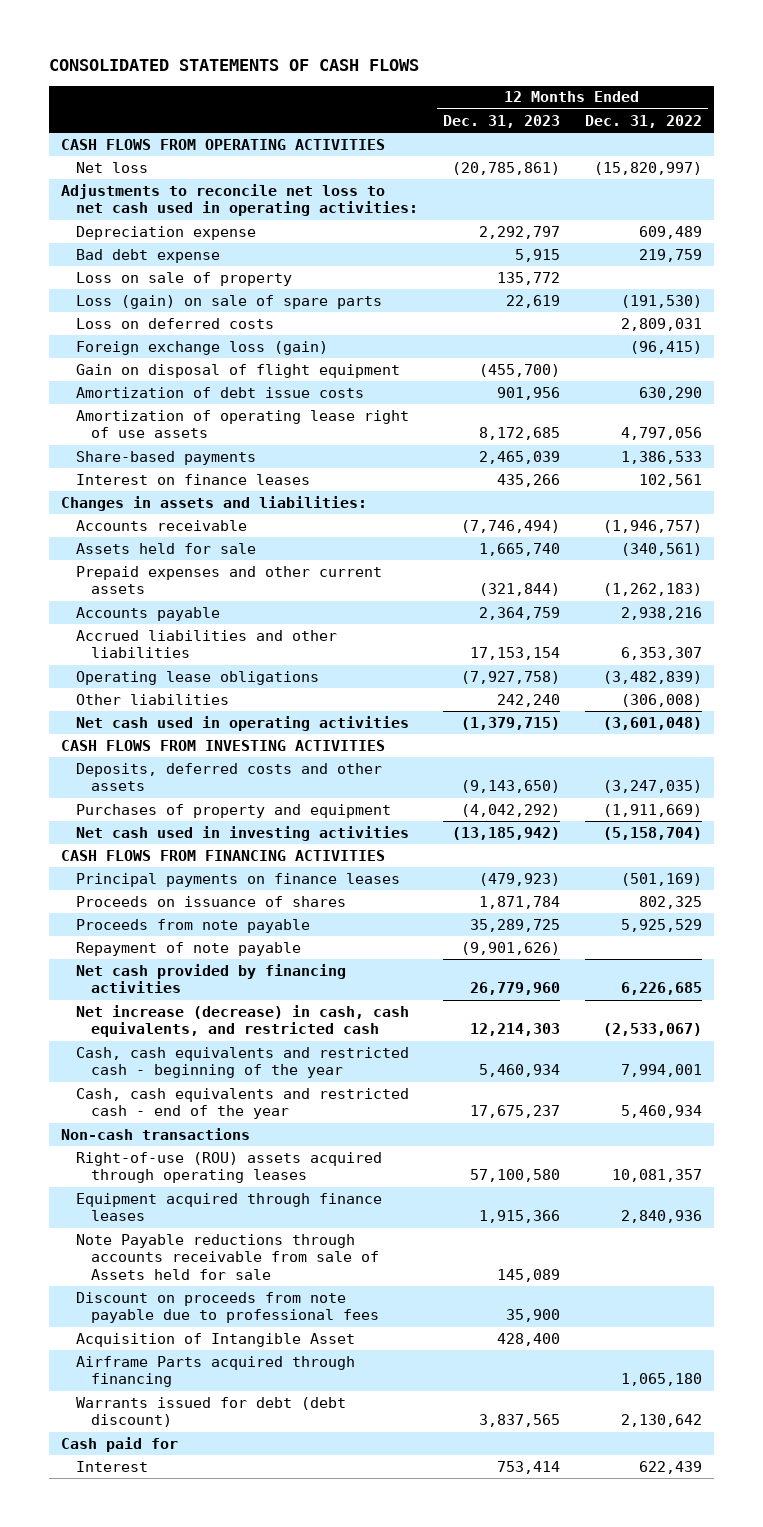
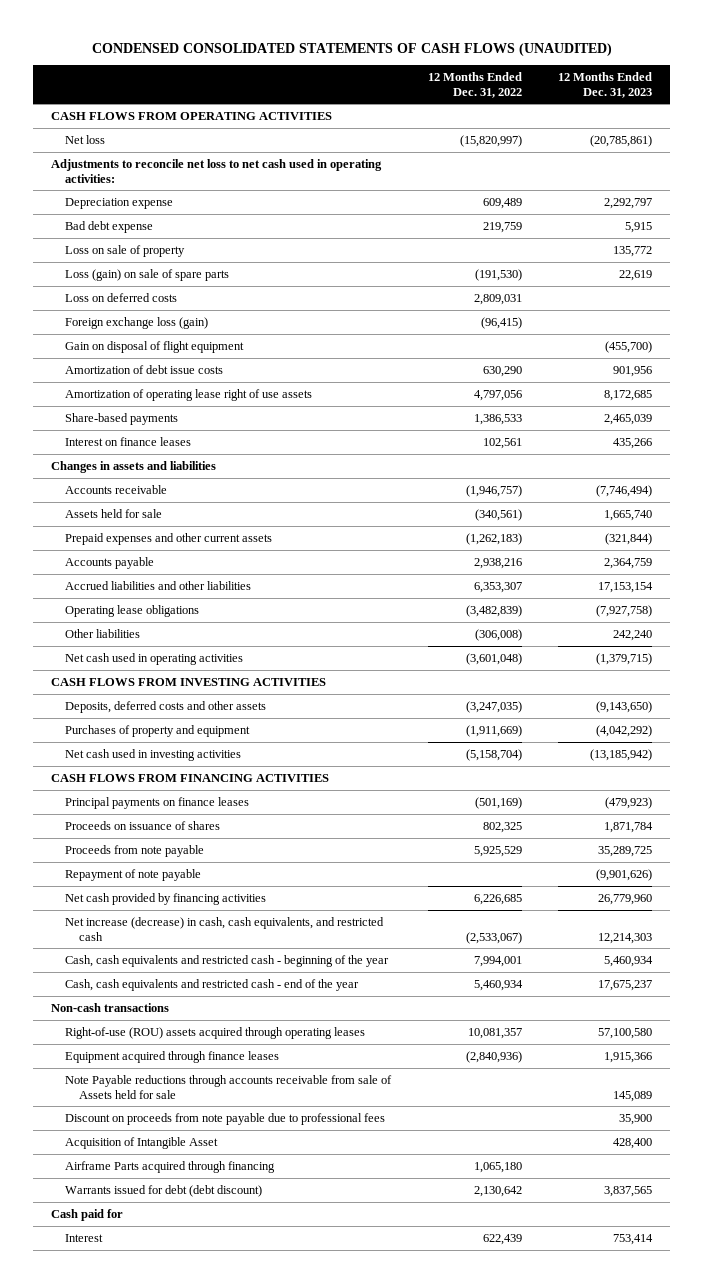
[49,59,420,72] CONSOLIDATED STATEMENTS OF CASH FLOWS -> [91,42,612,56] CONDENSED CONSOLIDATED STATEMENTS OF CASH FLOWS (UNAUDITED)
[61,495,368,511] Changes in assets and liabilities: -> [51,460,217,473] Changes in assets and liabilities
[620,1210,702,1224] 2,840,936 -> [465,1050,522,1063] (2,840,936)

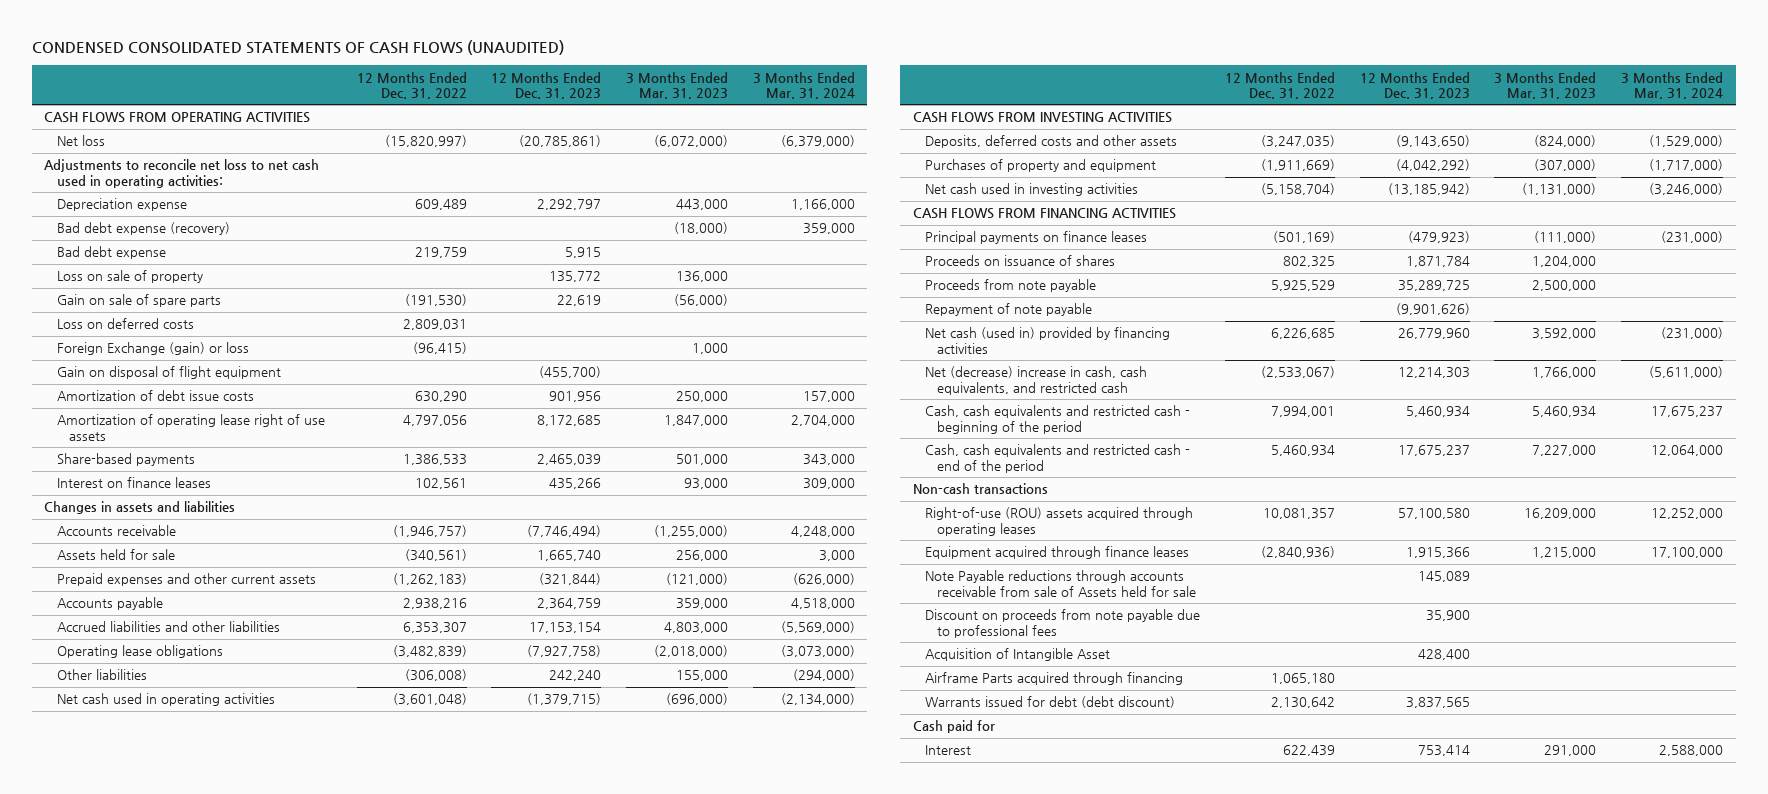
none -> [626,71,729,100] 3 Months Ended Mar. 31, 2023
none -> [753,71,856,100] 3 Months Ended Mar. 31, 2024
none -> [56,222,230,236] Bad debt expense (recovery)
[65,268,230,281] Loss (gain) on sale of spare parts -> [56,294,221,308] Gain on sale of spare parts
[65,316,209,329] Foreign exchange loss (gain) -> [56,342,249,356] Foreign Exchange (gain) or loss
[65,892,267,905] Net cash provided by financing activities -> [925,327,1171,354] Net cash (used in) provided by financing activities
[65,916,385,941] Net increase (decrease) in cash, cash equivalents, and restricted cash -> [925,366,1148,395] Net (decrease) increase in cash, cash equivalents, and restricted cash
[65,954,390,967] Cash, cash equivalents and restricted cash - beginning of the year -> [925,405,1191,434] Cash, cash equivalents and restricted cash - beginning of the period
[65,978,360,991] Cash, cash equivalents and restricted cash - end of the year -> [925,444,1191,473] Cash, cash equivalents and restricted cash - end of the period

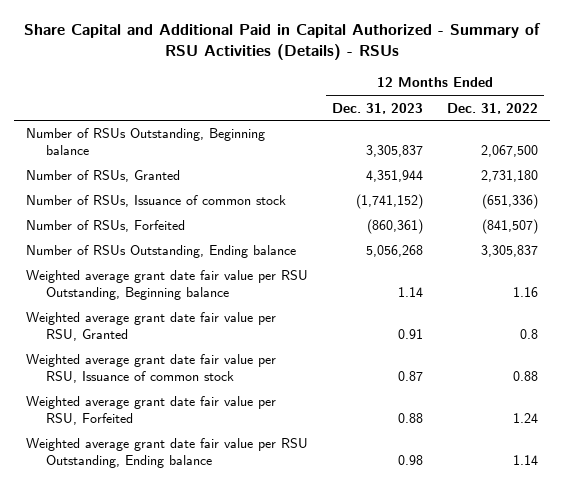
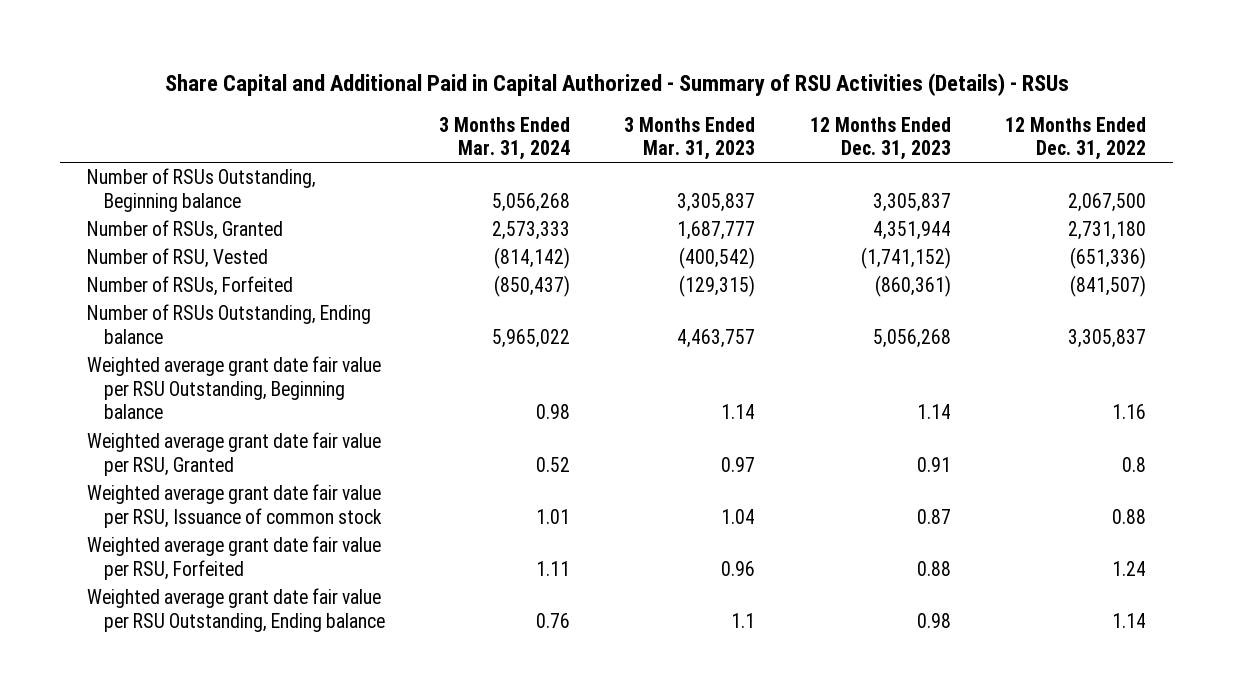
none -> [438,116,570,161] 3 Months Ended Mar. 31, 2024
none -> [624,116,756,161] 3 Months Ended Mar. 31, 2023
[25,195,286,208] Number of RSUs, Issuance of common stock -> [87,248,269,269] Number of RSU, Vested

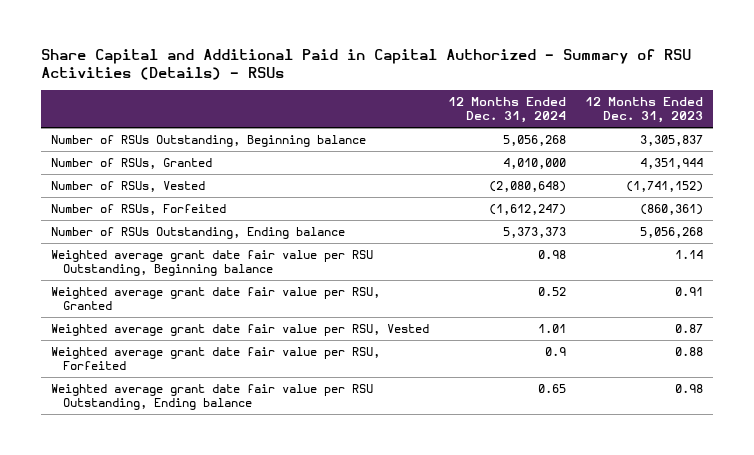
[438,116,570,161] 3 Months Ended Mar. 31, 2024 -> none
[624,116,756,161] 3 Months Ended Mar. 31, 2023 -> none
[1005,116,1147,161] 12 Months Ended Dec. 31, 2022 -> none
none -> [448,97,567,124] 12 Months Ended Dec. 31, 2024
[87,248,269,269] Number of RSU, Vested -> [50,180,205,192] Number of RSUs, Vested
[87,484,382,528] Weighted average grant date fair value per RSU, Issuance of common stock -> [50,323,429,336] Weighted average grant date fair value per RSU, Vested

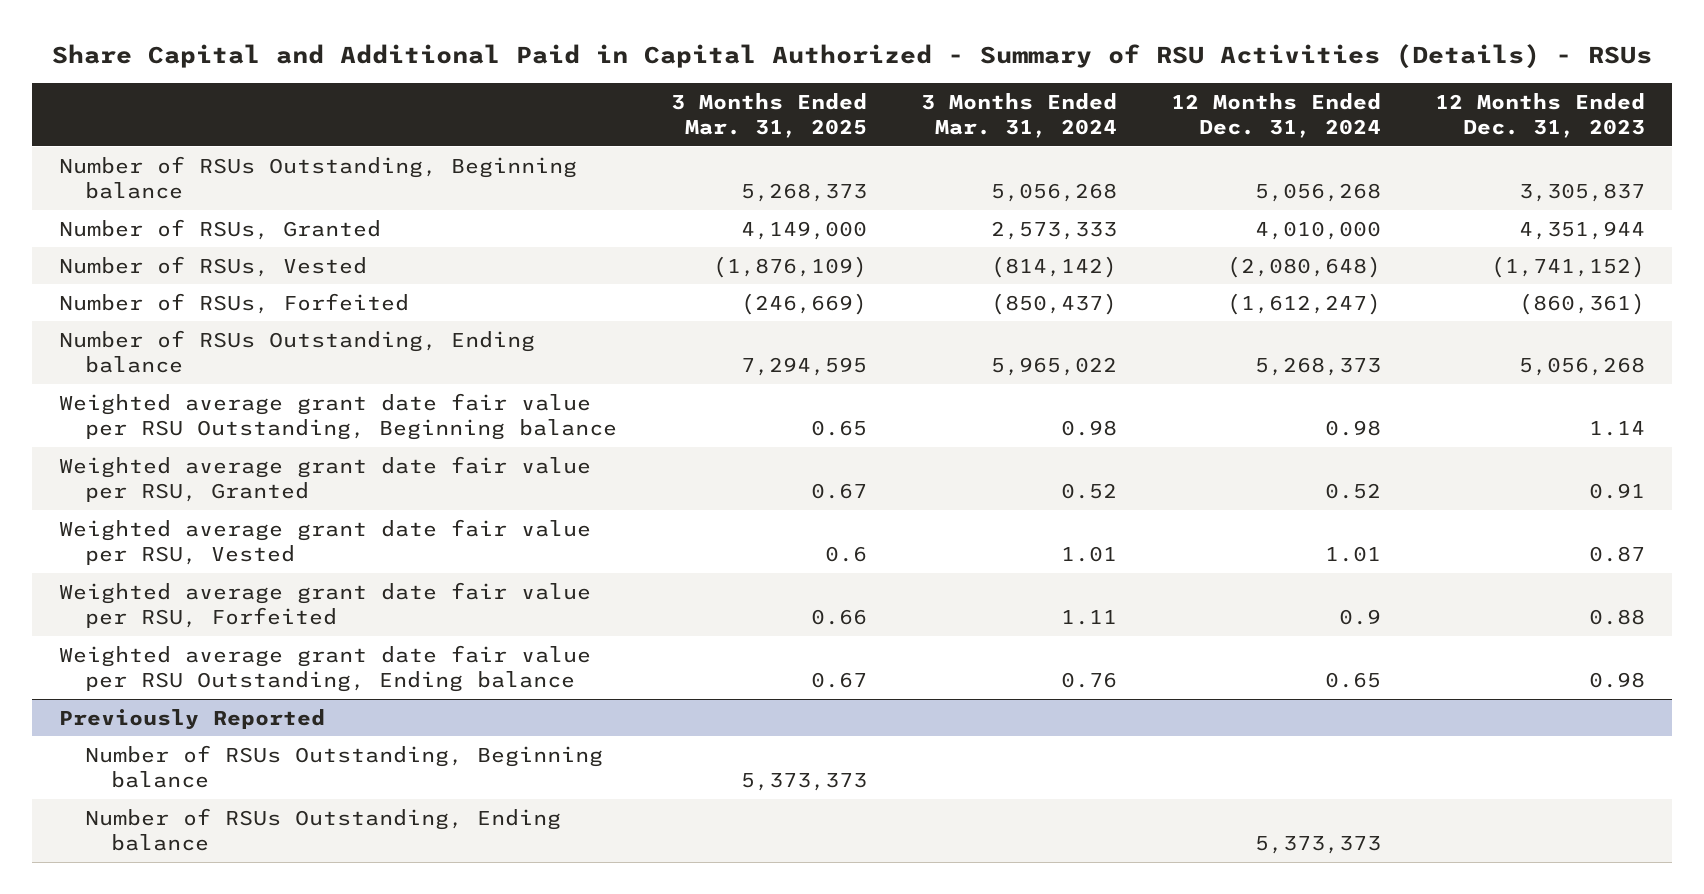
none -> [670,92,867,139] 3 Months Ended Mar. 31, 2025
none -> [920,92,1117,139] 3 Months Ended Mar. 31, 2024
[503,226,567,238] 5,373,373 -> [1254,357,1381,377] 5,268,373
none -> [58,708,325,730] Previously Reported
none -> [85,744,604,789] Number of RSUs Outstanding, Beginning balance
none -> [85,807,562,852] Number of RSUs Outstanding, Ending balance

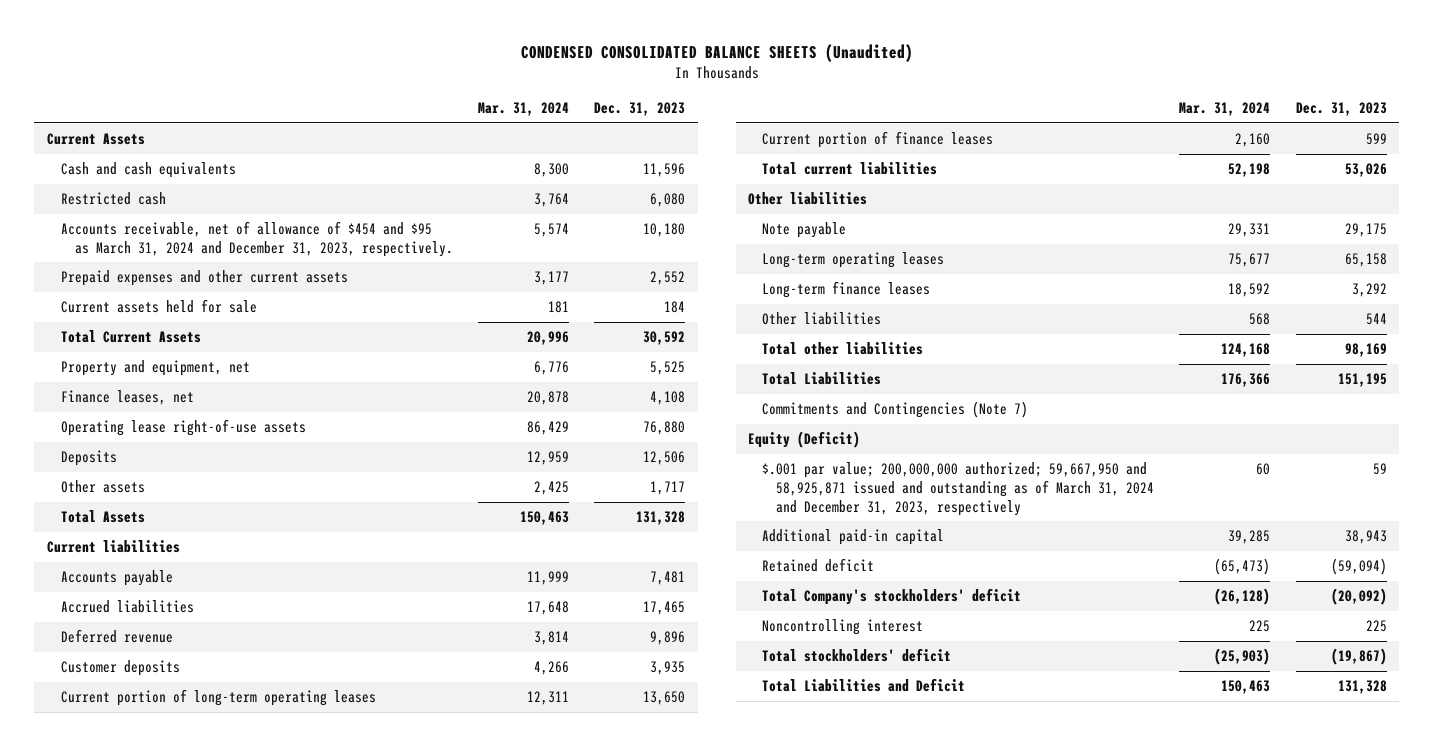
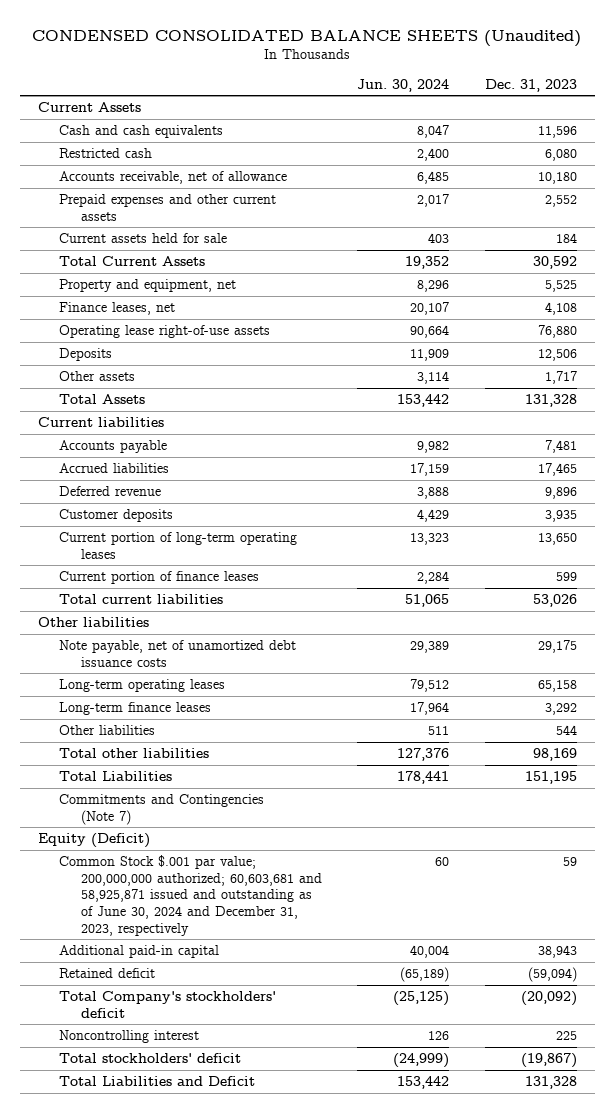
[478,102,570,117] Mar. 31, 2024 -> none
none -> [357,78,450,92] Jun. 30, 2024
[60,221,453,257] Accounts receivable, net of allowance of $454 and $95 as March 31, 2024 and December 31, 2023, respectively. -> [59,170,288,184] Accounts receivable, net of allowance
[762,222,847,239] Note payable -> [59,639,297,667] Note payable, net of unamortized debt issuance costs
[762,462,1154,516] $.001 par value; 200,000,000 authorized; 59,667,950 and 58,925,871 issued and outstanding as of March 31, 2024 and December 31, 2023, respectively -> [59,854,322,936] Common Stock $.001 par value; 200,000,000 authorized; 60,603,681 and 58,925,871 issued and outstanding as of June 30, 2024 and December 31, 2023, respectively

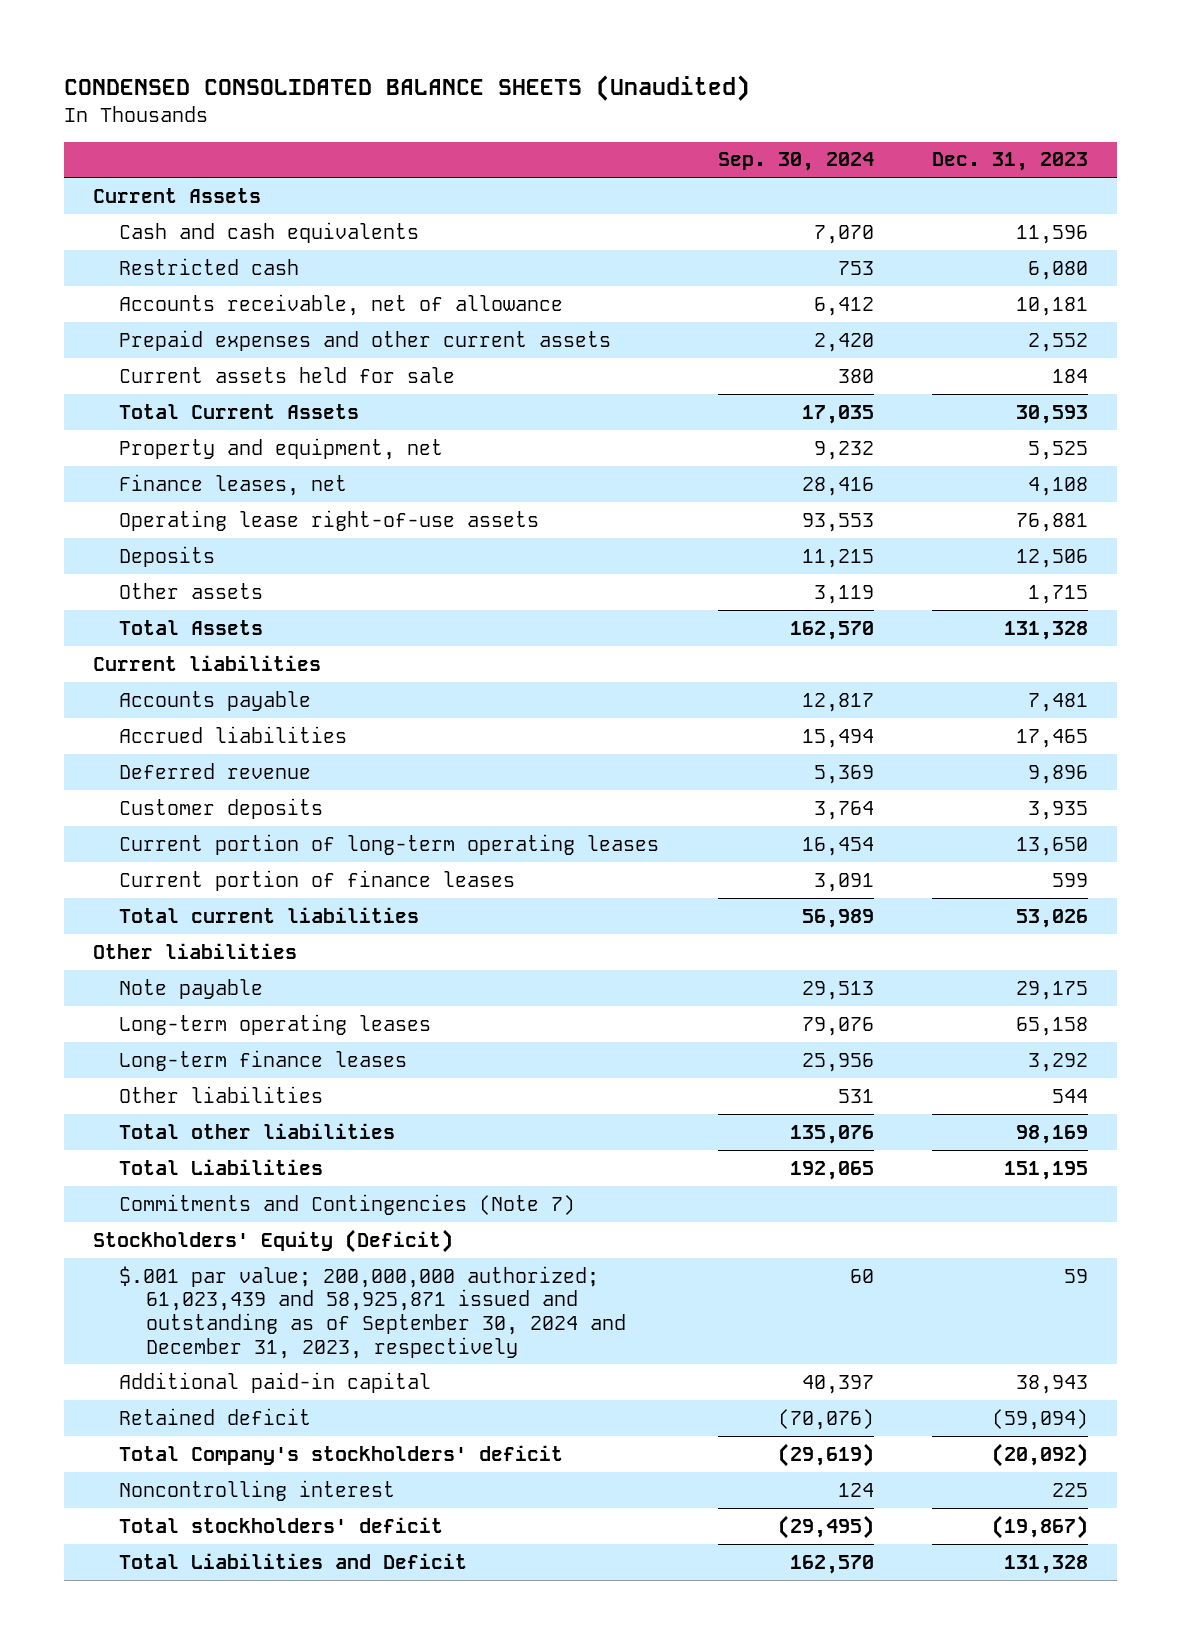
[357,78,450,92] Jun. 30, 2024 -> none
none -> [717,152,874,172] Sep. 30, 2024
[538,171,578,184] 10,180 -> [1015,296,1088,316] 10,181
[533,255,578,269] 30,592 -> [1015,404,1088,424] 30,593
[538,324,578,338] 76,880 -> [1015,512,1088,532] 76,881
[545,370,578,384] 1,717 -> [1027,584,1088,604] 1,715
[59,639,297,667] Note payable, net of unamortized debt issuance costs -> [119,978,264,999] Note payable
[37,832,150,848] Equity (Deficit) -> [93,1228,454,1253] Stockholders' Equity (Deficit)
[59,854,322,936] Common Stock $.001 par value; 200,000,000 authorized; 60,603,681 and 58,925,871 issued and outstanding as of June 30, 2024 and December 31, 2023, respectively -> [119,1265,626,1359] $.001 par value; 200,000,000 authorized; 61,023,439 and 58,925,871 issued and outstanding as of September 30, 2024 and December 31, 2023, respectively

